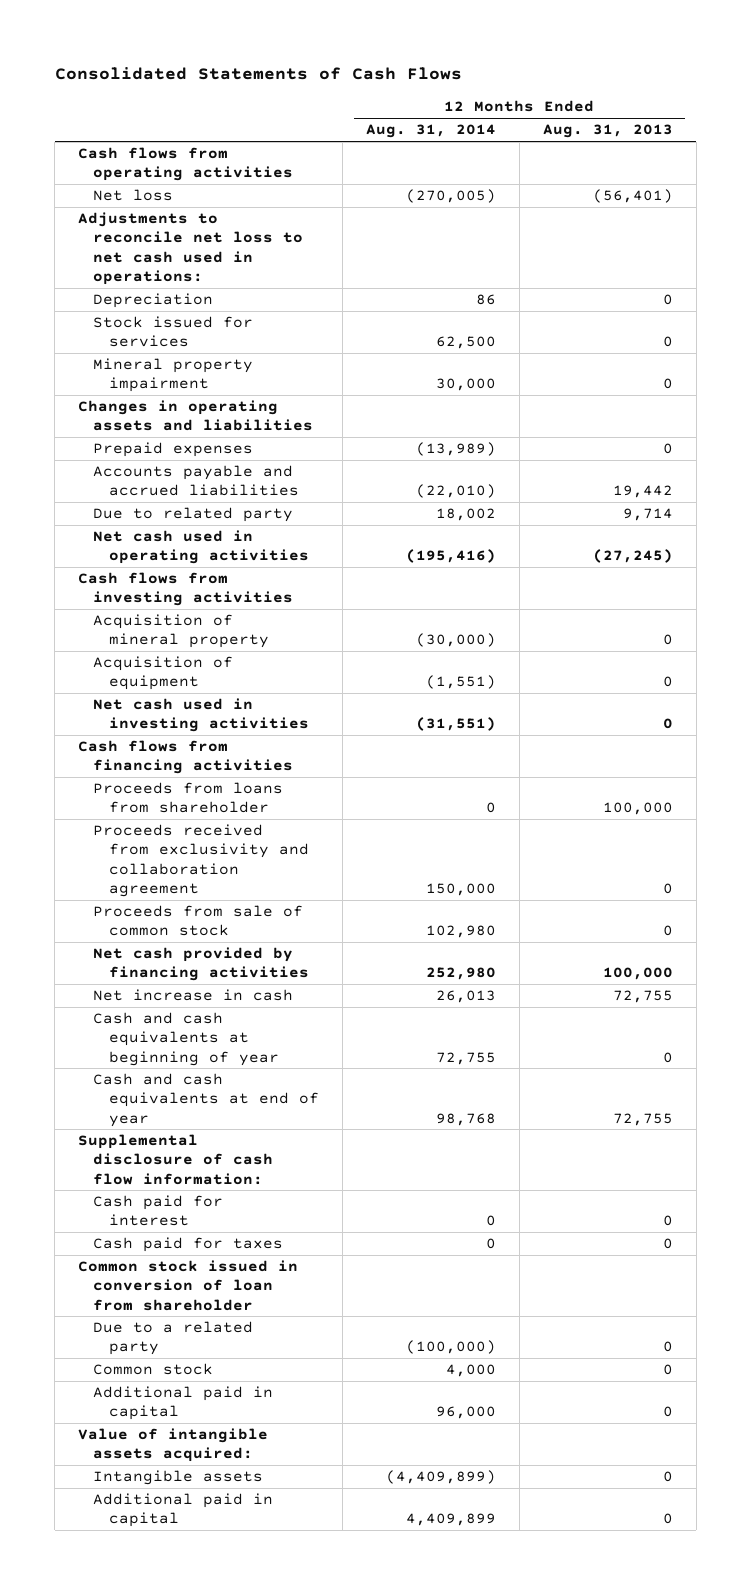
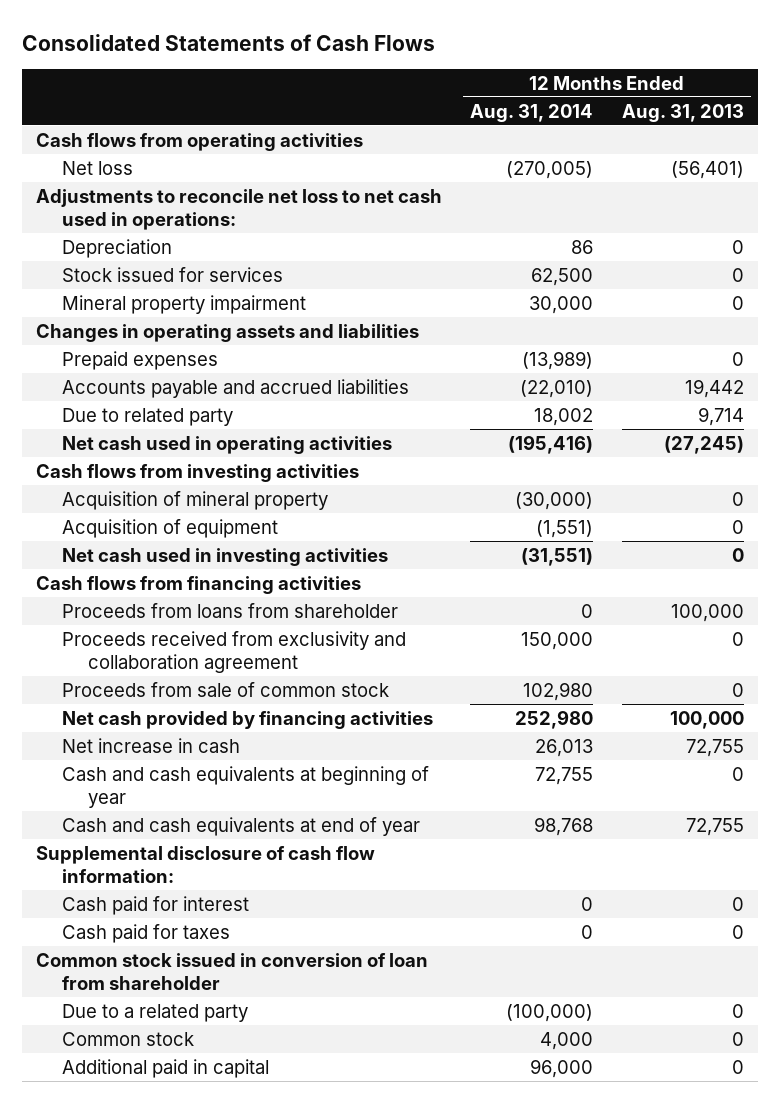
[78,1428,269,1463] Value of intangible assets acquired: -> none
[93,1470,264,1486] Intangible assets -> none
[93,1493,274,1528] Additional paid in capital -> none

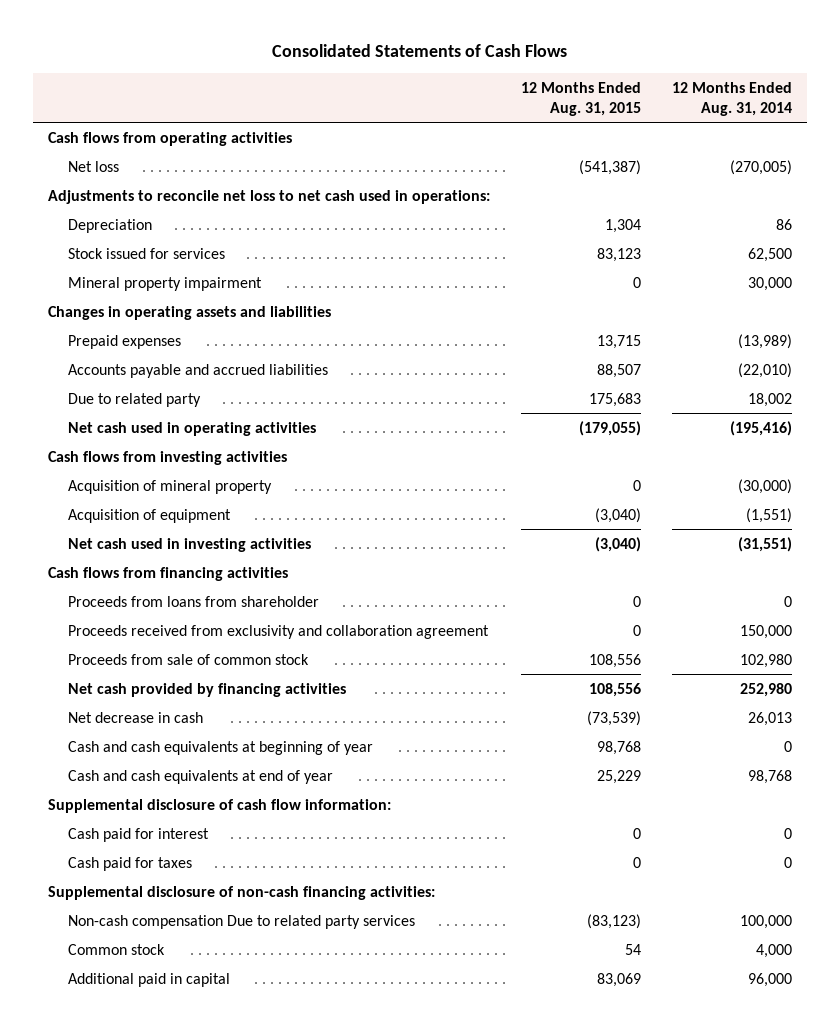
[621,103,744,122] Aug. 31, 2013 -> none
none -> [521,81,642,117] 12 Months Ended Aug. 31, 2015
[62,737,241,753] Net increase in cash -> [68,711,204,723] Net decrease in cash
[535,766,594,785] 72,755 -> [783,740,792,752] 0
[36,952,429,991] Common stock issued in conversion of loan from shareholder -> none
[62,1003,249,1022] Due to a related party -> none
none -> [48,885,436,900] Supplemental disclosure of non-cash financing activities:
none -> [68,914,416,929] Non-cash compensation Due to related party services

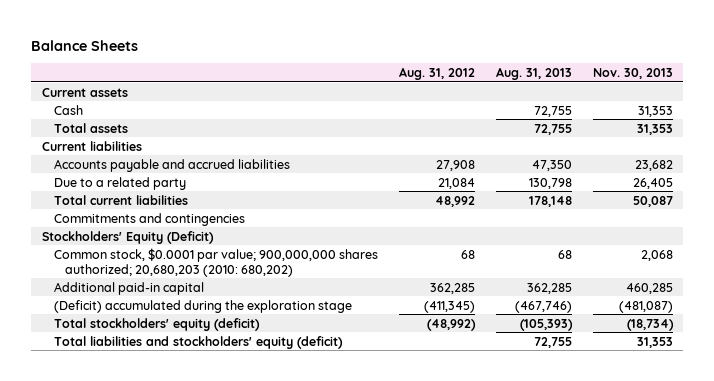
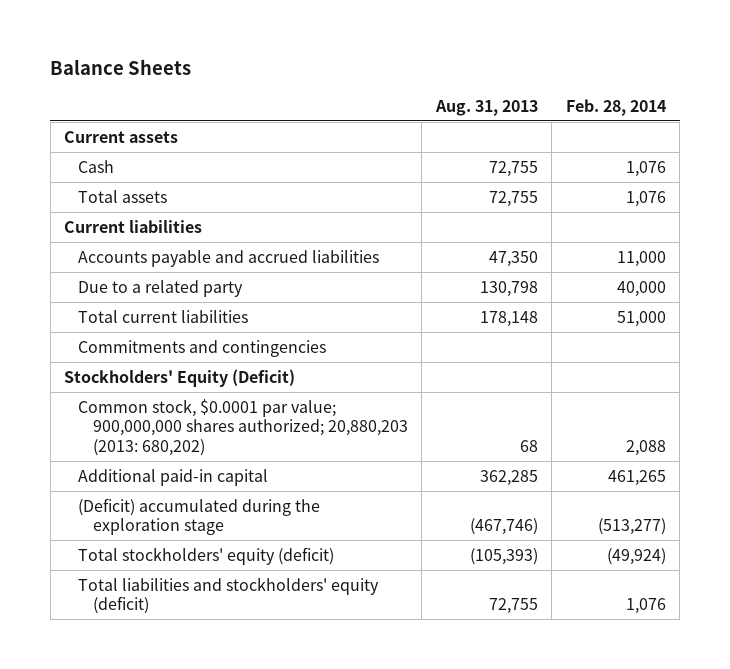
[398,66,475,80] Aug. 31, 2012 -> none
[592,67,673,79] Nov. 30, 2013 -> none
none -> [565,98,666,116] Feb. 28, 2014
[53,247,378,277] Common stock, $0.0001 par value; 900,000,000 shares authorized; 20,680,203 (2010: 680,202) -> [78,398,408,457] Common stock, $0.0001 par value; 900,000,000 shares authorized; 20,880,203 (2013: 680,202)

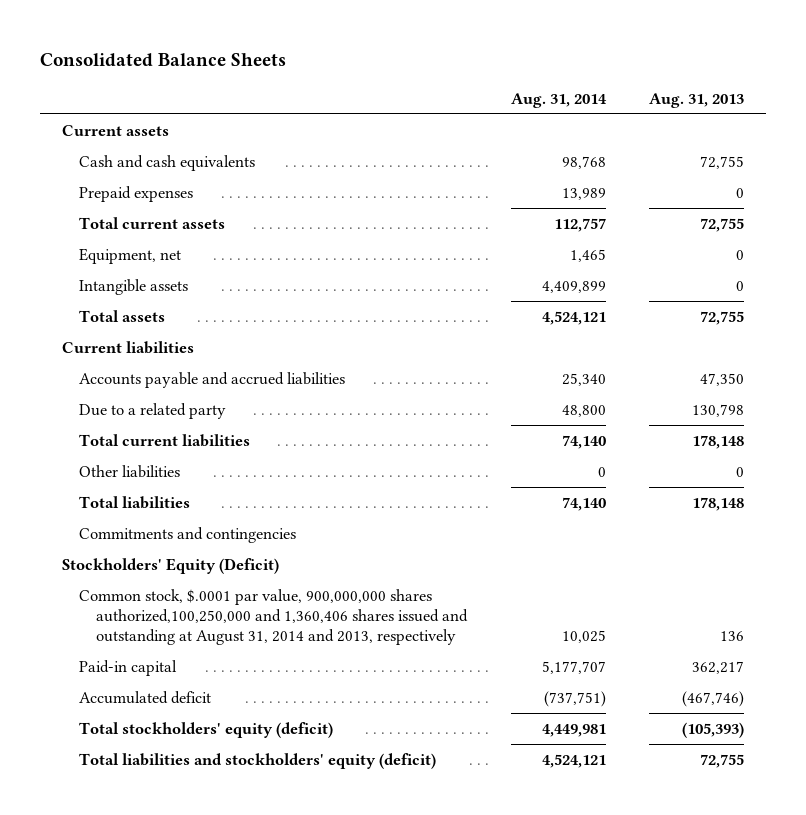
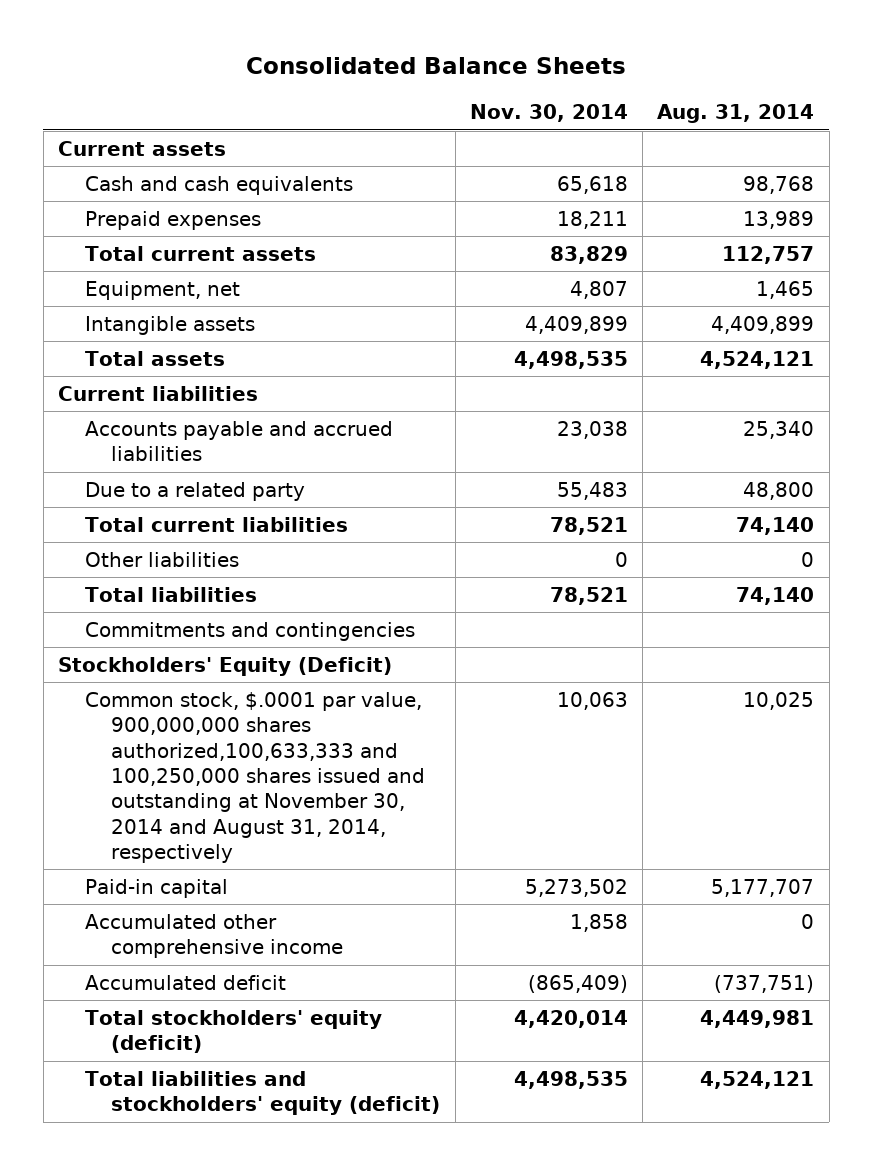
[649,92,745,108] Aug. 31, 2013 -> none
none -> [469,104,628,123] Nov. 30, 2014
[79,588,468,646] Common stock, $.0001 par value, 900,000,000 shares authorized,100,250,000 and 1,360,406 shares issued and outstanding at August 31, 2014 and 2013, respectively -> [84,691,426,863] Common stock, $.0001 par value, 900,000,000 shares authorized,100,633,333 and 100,250,000 shares issued and outstanding at November 30, 2014 and August 31, 2014, respectively
none -> [84,913,344,959] Accumulated other comprehensive income

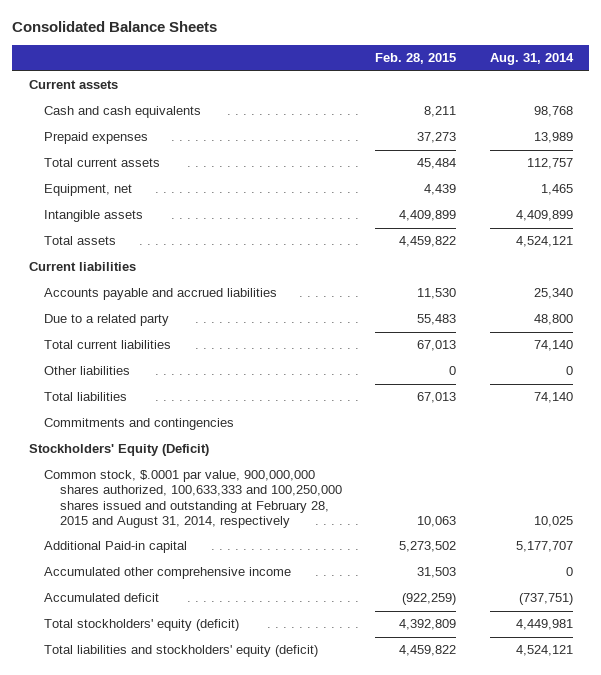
[469,104,628,123] Nov. 30, 2014 -> none
none -> [375,53,457,65] Feb. 28, 2015
[84,691,426,863] Common stock, $.0001 par value, 900,000,000 shares authorized,100,633,333 and 100,250,000 shares issued and outstanding at November 30, 2014 and August 31, 2014, respectively -> [44,470,343,528] Common stock, $.0001 par value, 900,000,000 shares authorized, 100,633,333 and 100,250,000 shares issued and outstanding at February 28, 2015 and August 31, 2014, respectively
[84,878,228,898] Paid-in capital -> [44,541,188,554] Additional Paid-in capital

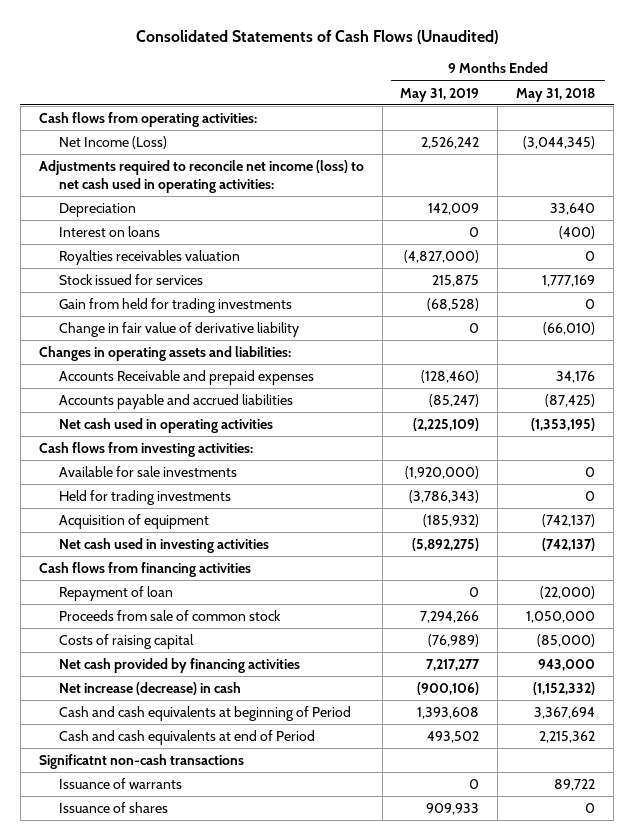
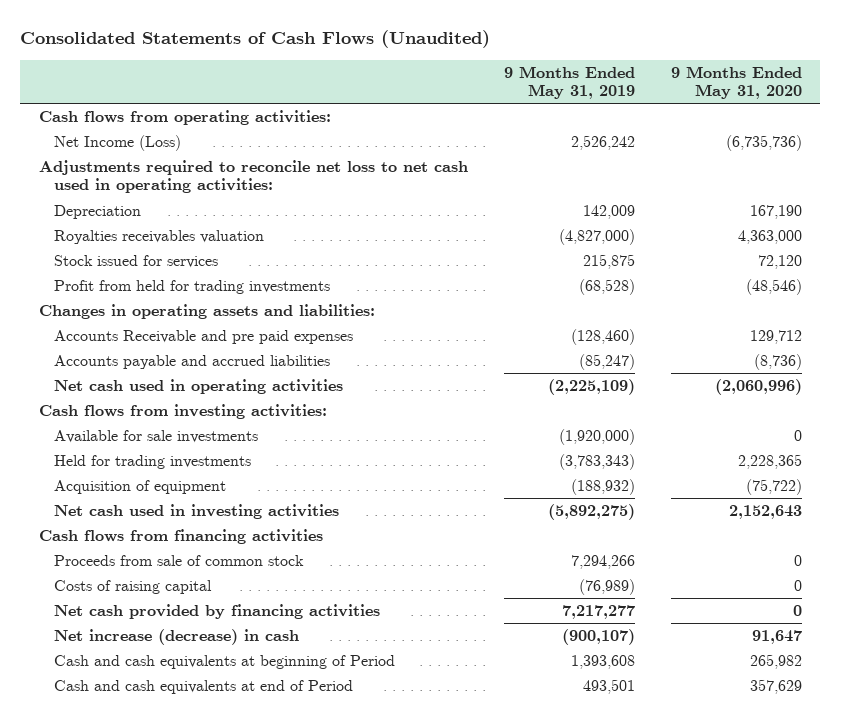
[516,87,596,102] May 31, 2018 -> none
none -> [670,65,802,99] 9 Months Ended May 31, 2020
[38,160,364,193] Adjustments required to reconcile net income (loss) to net cash used in operating activities: -> [38,159,468,194] Adjustments required to reconcile net loss to net cash used in operating activities:
[58,226,160,238] Interest on loans -> none
[58,322,299,338] Change in fair value of derivative liability -> none
[58,298,292,314] Gain from held for trading investments -> [53,279,330,294] Profit from held for trading investments
[58,370,314,386] Accounts Receivable and prepaid expenses -> [53,329,353,344] Accounts Receivable and pre paid expenses
[409,490,480,504] (3,786,343) -> [558,453,635,470] (3,783,343)
[423,514,480,528] (185,932) -> [570,478,635,495] (188,932)
[58,586,173,602] Repayment of loan -> none
[417,682,480,696] (900,106) -> [561,628,635,645] (900,107)
[38,754,244,770] Significatnt non-cash transactions -> none
[58,778,182,790] Issuance of warrants -> none
[58,802,168,814] Issuance of shares -> none
[427,731,480,744] 493,502 -> [582,678,635,694] 493,501

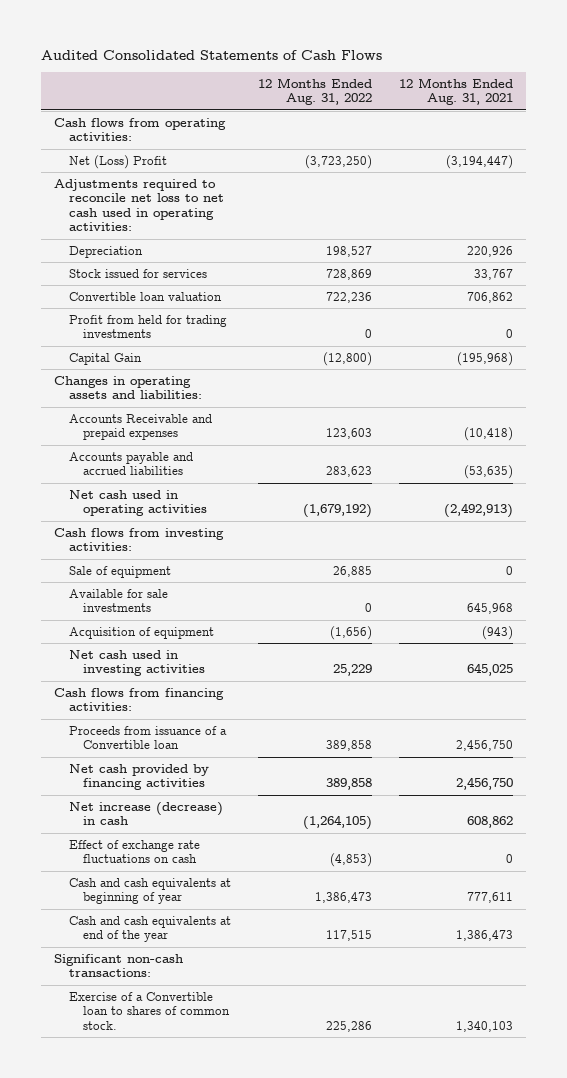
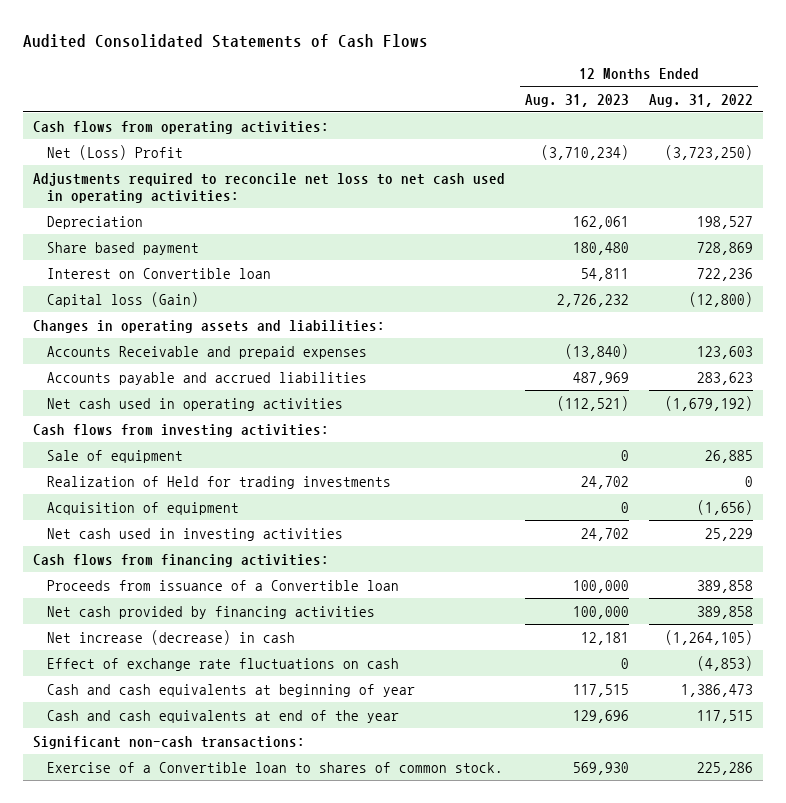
[398,77,513,106] 12 Months Ended Aug. 31, 2021 -> none
none -> [525,93,630,107] Aug. 31, 2023
[68,314,227,339] Profit from held for trading investments -> none
[68,268,207,278] Stock issued for services -> [47,241,200,255] Share based payment
[68,291,222,301] Convertible loan valuation -> [47,267,272,279] Interest on Convertible loan
[68,352,142,365] Capital Gain -> [47,291,200,307] Capital loss (Gain)
[68,588,168,613] Available for sale investments -> [47,475,392,489] Realization of Held for trading investments

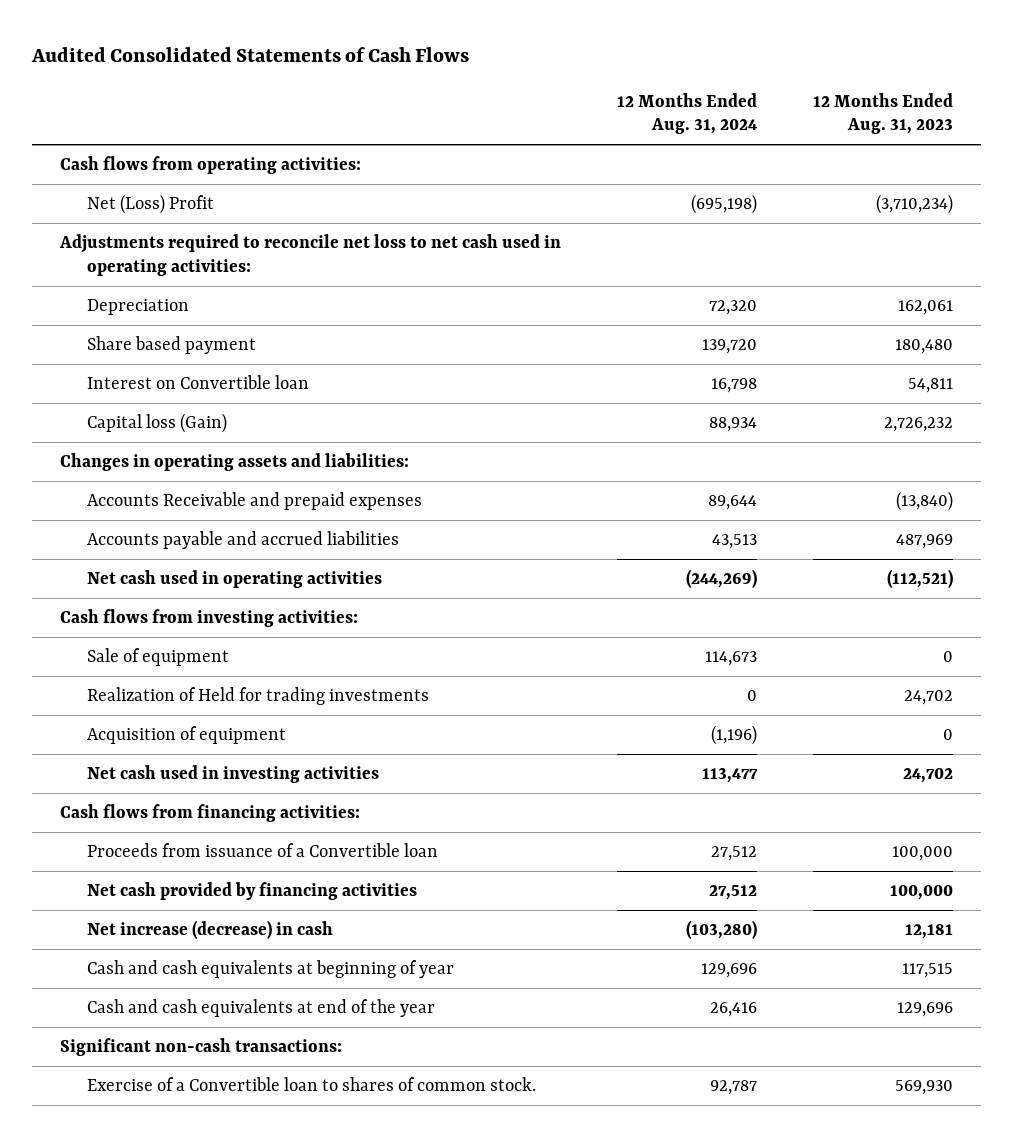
[649,93,754,107] Aug. 31, 2022 -> none
none -> [617,92,758,135] 12 Months Ended Aug. 31, 2024
[47,657,400,671] Effect of exchange rate fluctuations on cash -> none

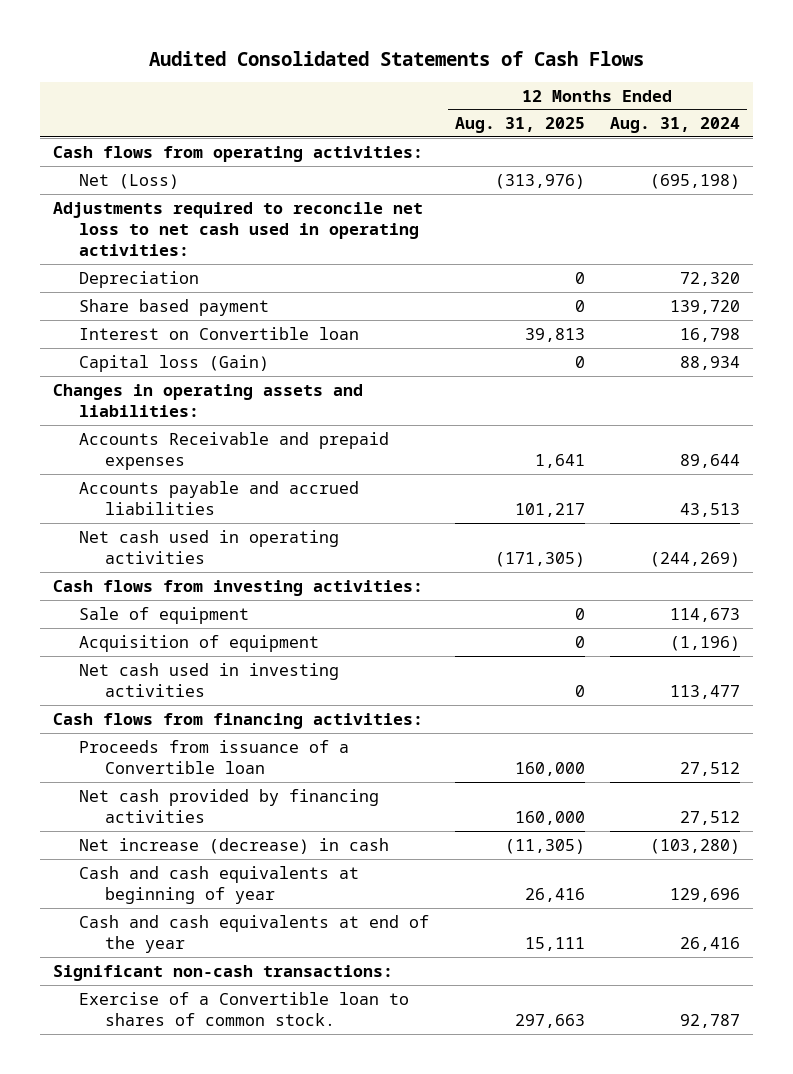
[813,92,954,135] 12 Months Ended Aug. 31, 2023 -> none
none -> [454,117,585,134] Aug. 31, 2025
[86,194,214,215] Net (Loss) Profit -> [78,173,179,189] Net (Loss)
[86,687,429,706] Realization of Held for trading investments -> none

